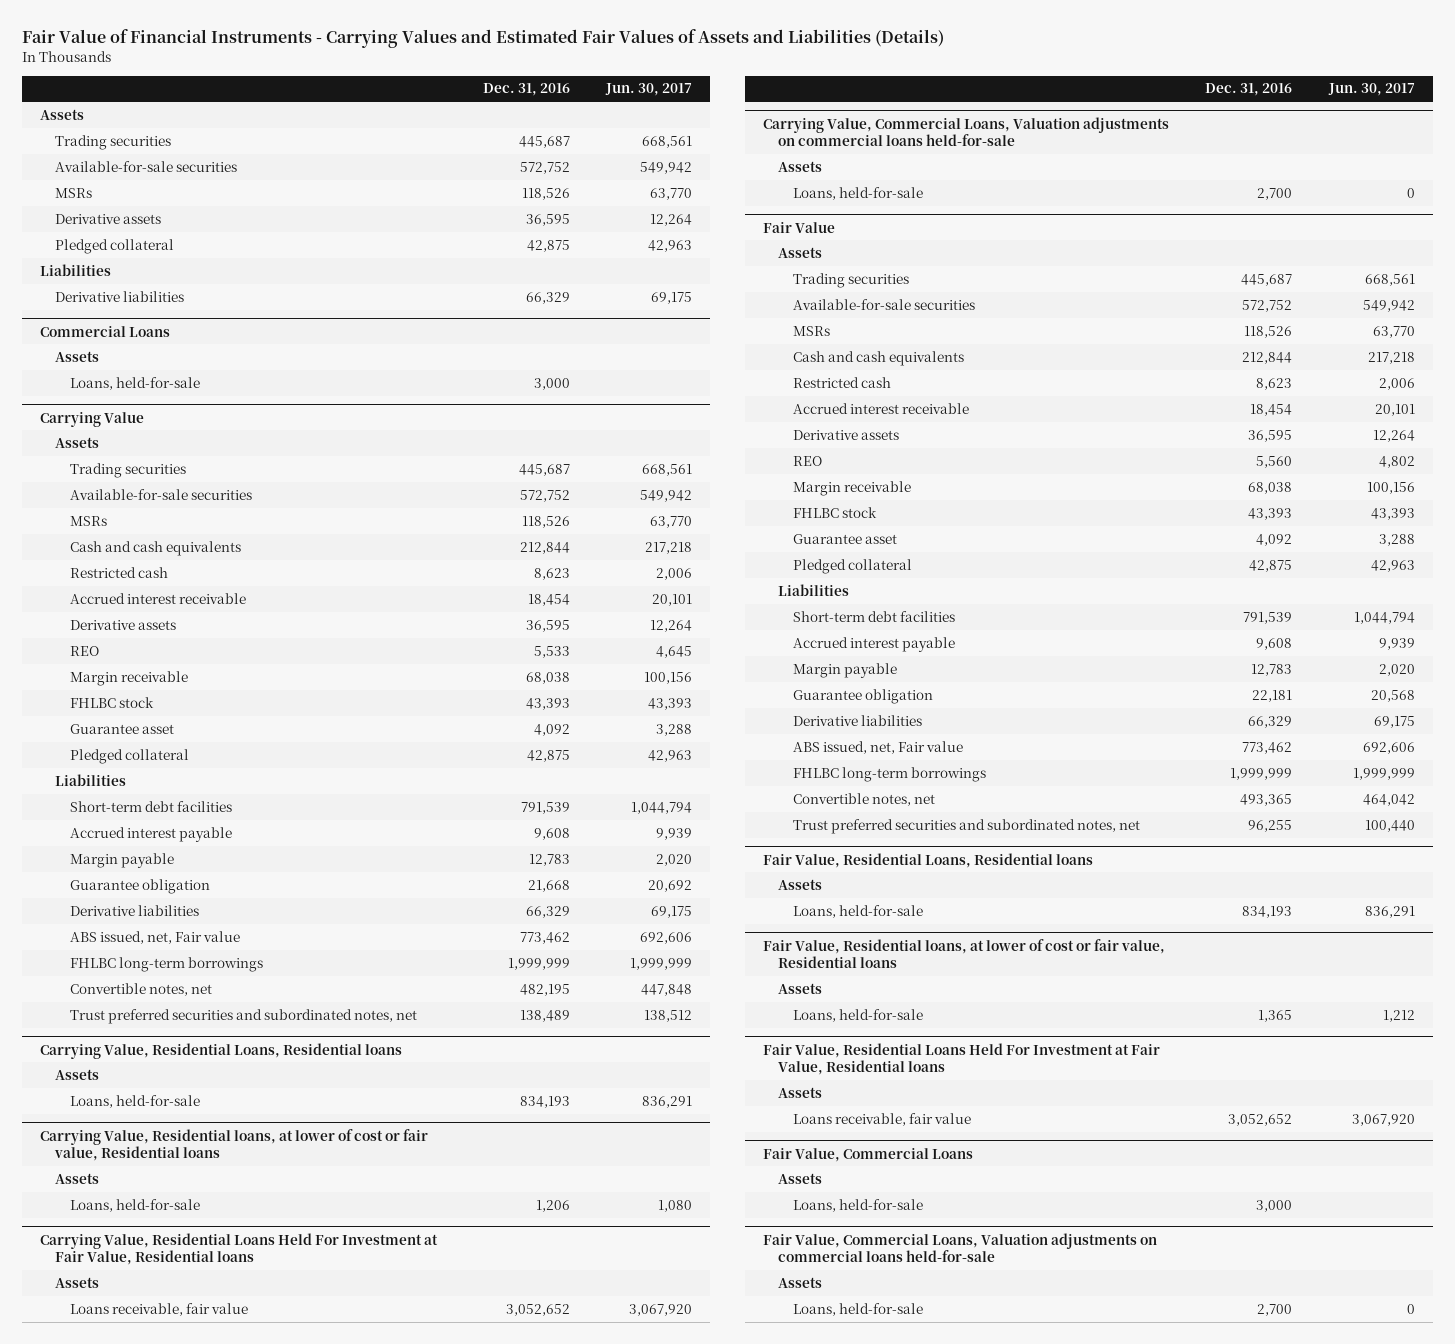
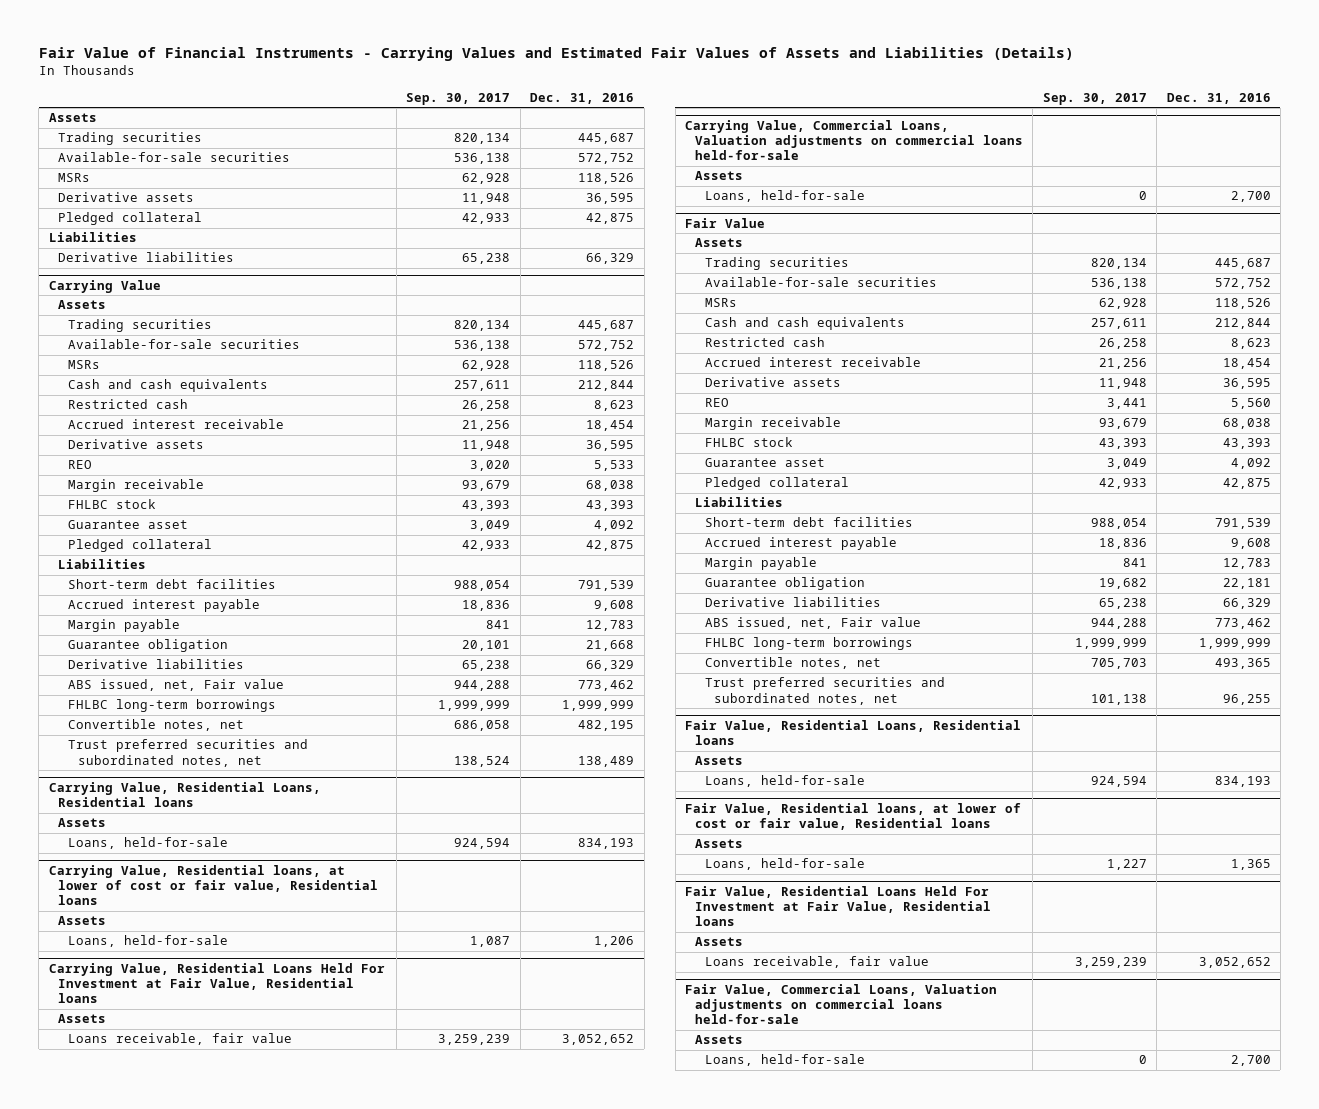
[605,83,693,97] Jun. 30, 2017 -> none
none -> [406,92,511,105] Sep. 30, 2017
[40,325,171,337] Commercial Loans -> none
[55,350,100,362] Assets -> none
[70,376,201,390] Loans, held-for-sale -> none
[762,1147,973,1162] Fair Value, Commercial Loans -> none
[777,1172,822,1184] Assets -> none
[792,1198,923,1212] Loans, held-for-sale -> none

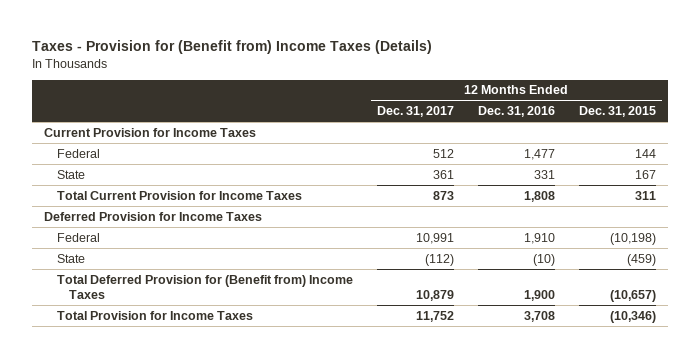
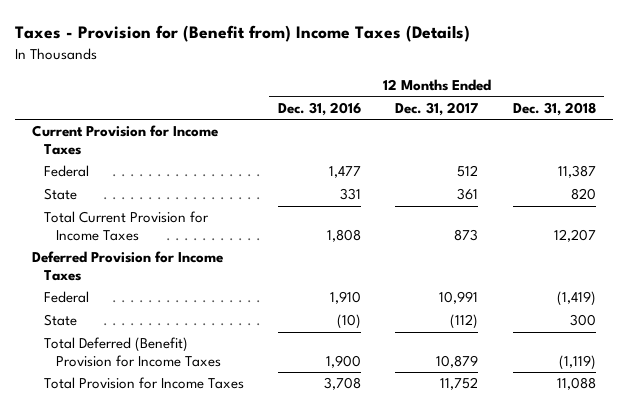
[578,106,656,118] Dec. 31, 2015 -> none
none -> [512,101,596,116] Dec. 31, 2018
[56,274,353,299] Total Deferred Provision for (Benefit from) Income Taxes -> [43,337,221,367] Total Deferred (Benefit) Provision for Income Taxes

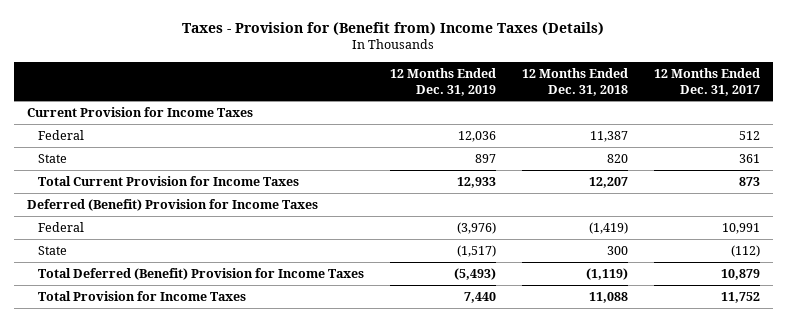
[278,101,362,116] Dec. 31, 2016 -> none
none -> [389,67,496,96] 12 Months Ended Dec. 31, 2019
[31,251,223,281] Deferred Provision for Income Taxes -> [26,198,318,211] Deferred (Benefit) Provision for Income Taxes

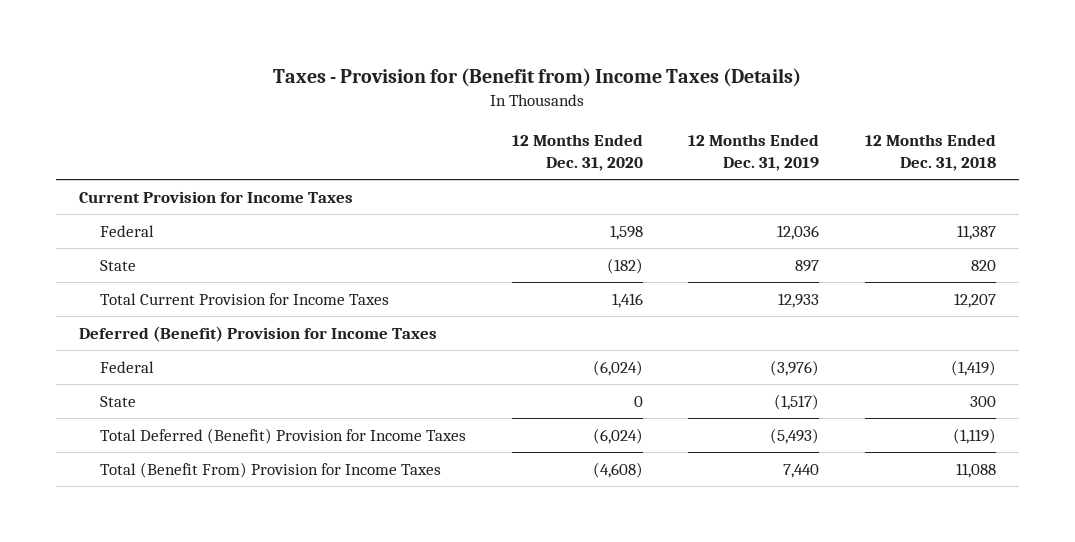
[653,67,760,96] 12 Months Ended Dec. 31, 2017 -> none
none -> [511,134,643,172] 12 Months Ended Dec. 31, 2020
[37,290,246,301] Total Provision for Income Taxes -> [100,461,442,478] Total (Benefit From) Provision for Income Taxes

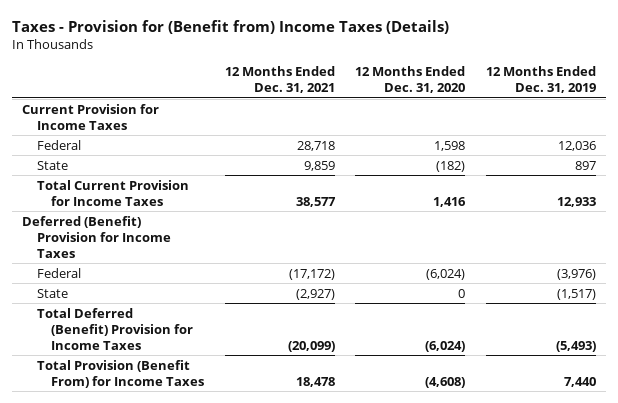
[864,134,996,172] 12 Months Ended Dec. 31, 2018 -> none
none -> [224,66,335,94] 12 Months Ended Dec. 31, 2021
[100,461,442,478] Total (Benefit From) Provision for Income Taxes -> [36,359,204,388] Total Provision (Benefit From) for Income Taxes

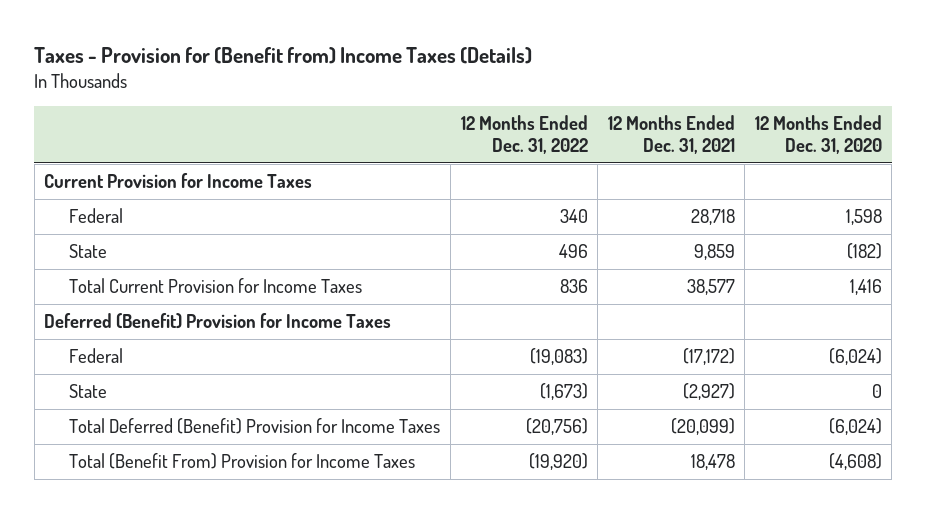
[485,66,596,94] 12 Months Ended Dec. 31, 2019 -> none
none -> [460,115,588,154] 12 Months Ended Dec. 31, 2022
[36,359,204,388] Total Provision (Benefit From) for Income Taxes -> [69,453,416,470] Total (Benefit From) Provision for Income Taxes

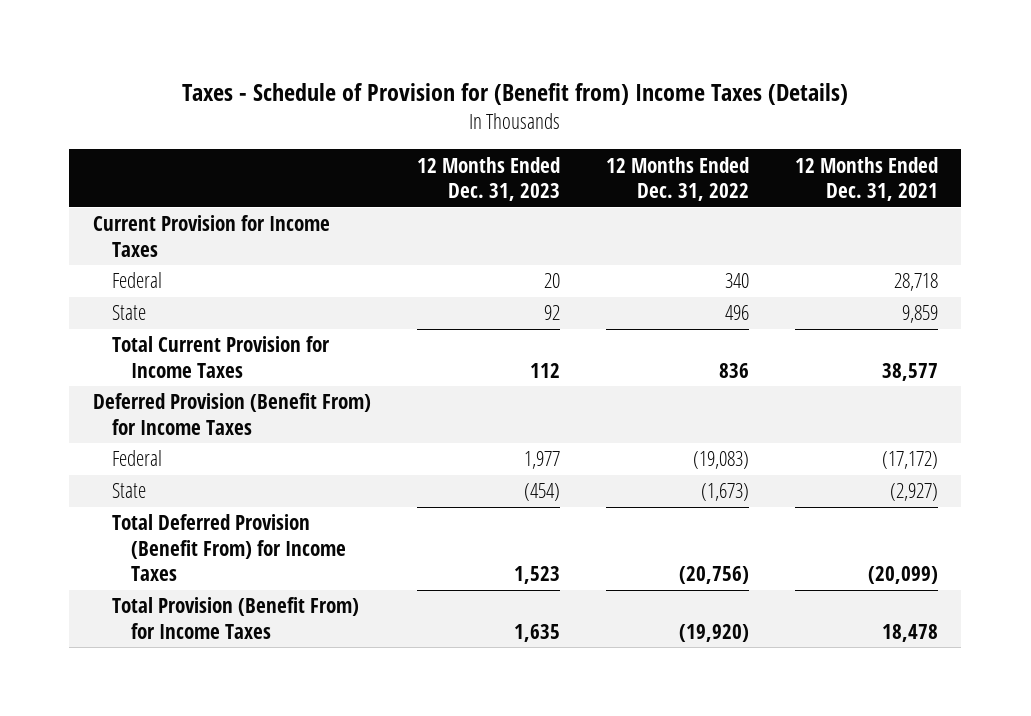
[34,46,533,64] Taxes - Provision for (Benefit from) Income Taxes (Details) -> [182,83,849,106] Taxes - Schedule of Provision for (Benefit from) Income Taxes (Details)
[754,115,882,154] 12 Months Ended Dec. 31, 2020 -> none
none -> [416,156,560,201] 12 Months Ended Dec. 31, 2023
[44,313,392,330] Deferred (Benefit) Provision for Income Taxes -> [92,393,371,435] Deferred Provision (Benefit From) for Income Taxes
[69,418,441,435] Total Deferred (Benefit) Provision for Income Taxes -> [111,514,346,581] Total Deferred Provision (Benefit From) for Income Taxes
[69,453,416,470] Total (Benefit From) Provision for Income Taxes -> [111,597,359,639] Total Provision (Benefit From) for Income Taxes

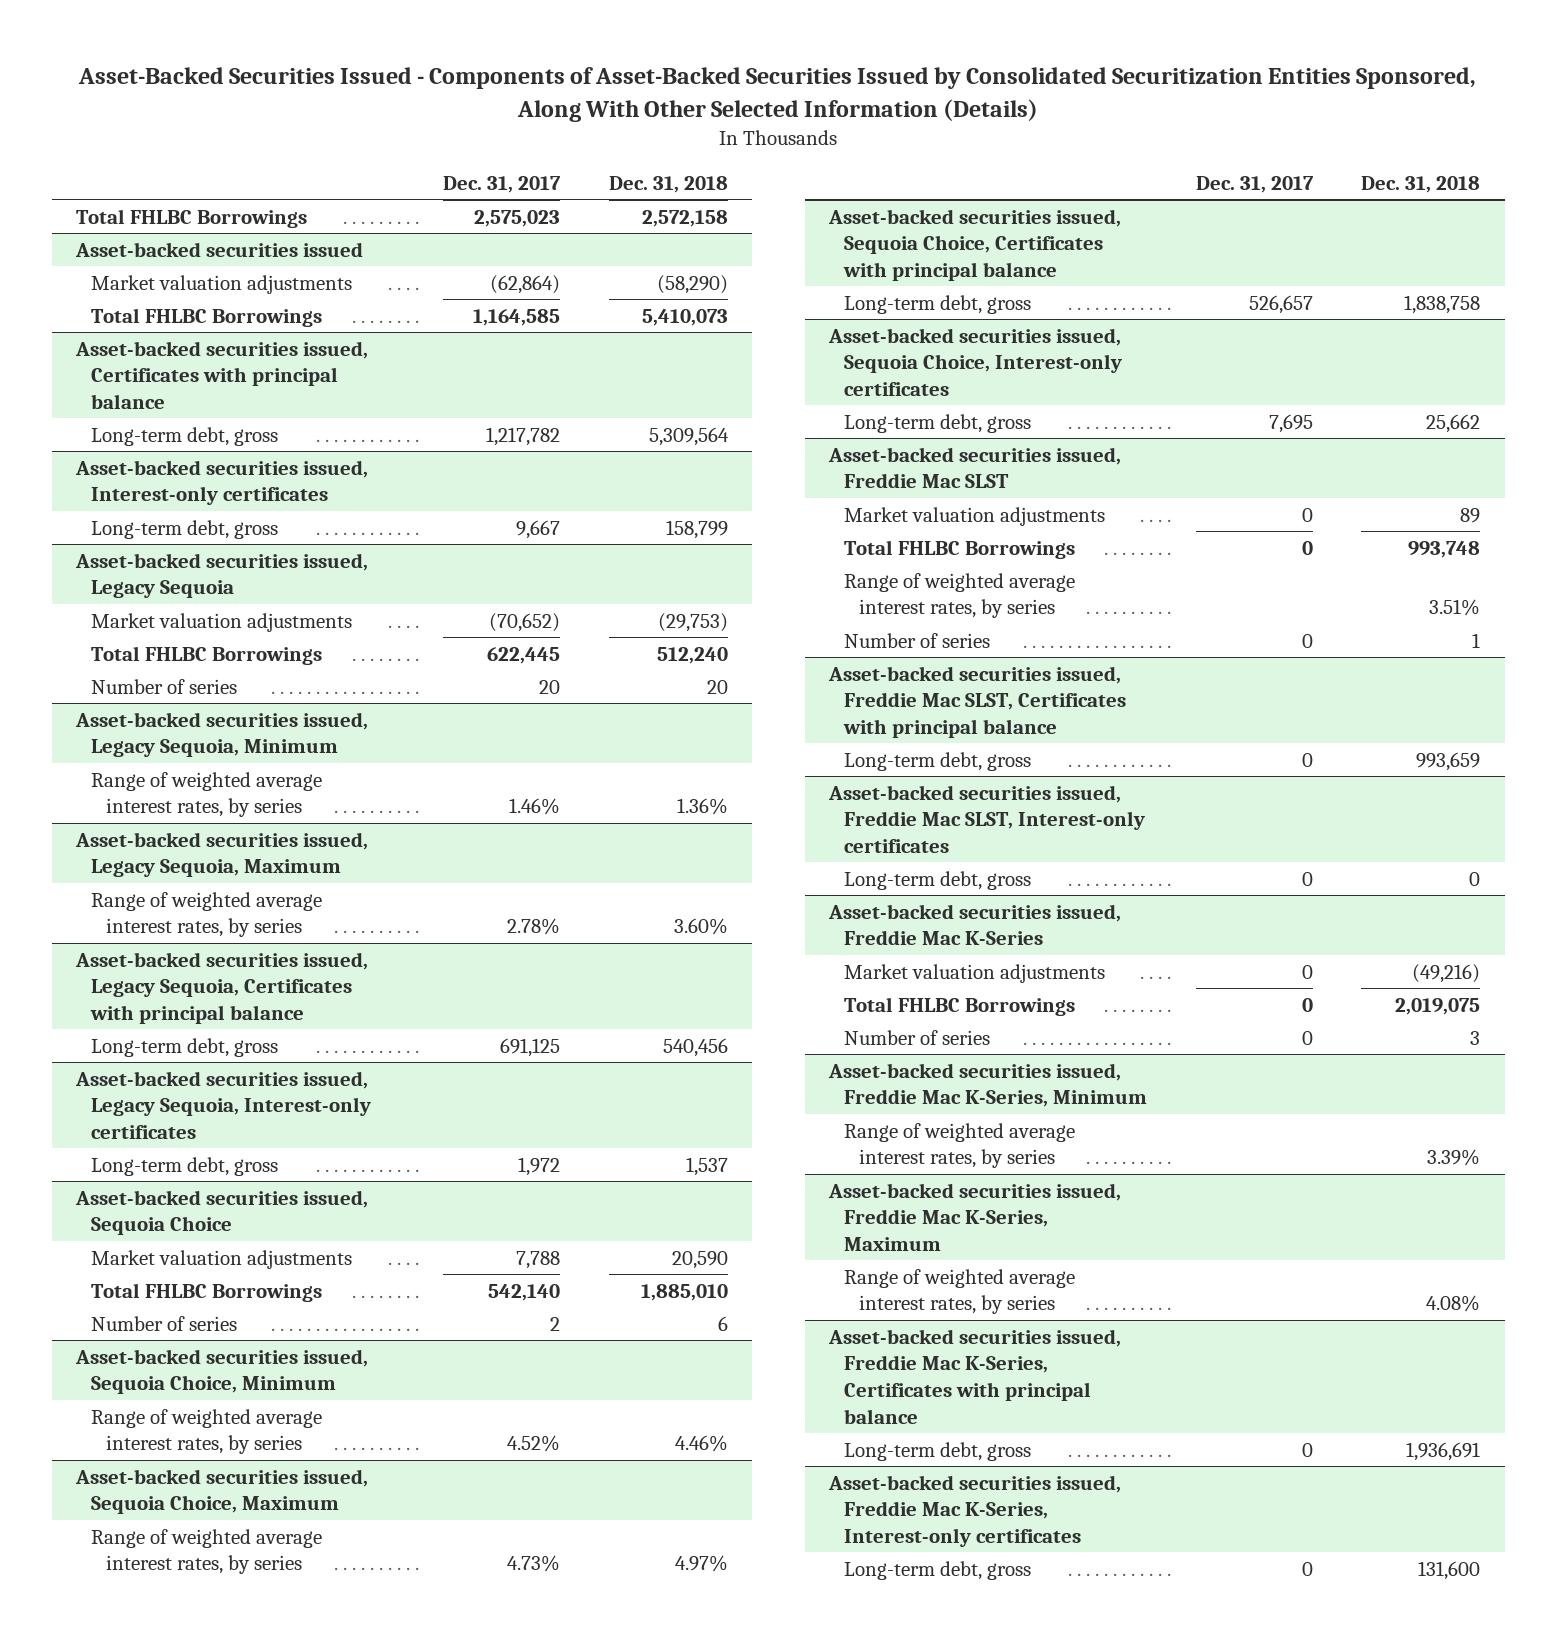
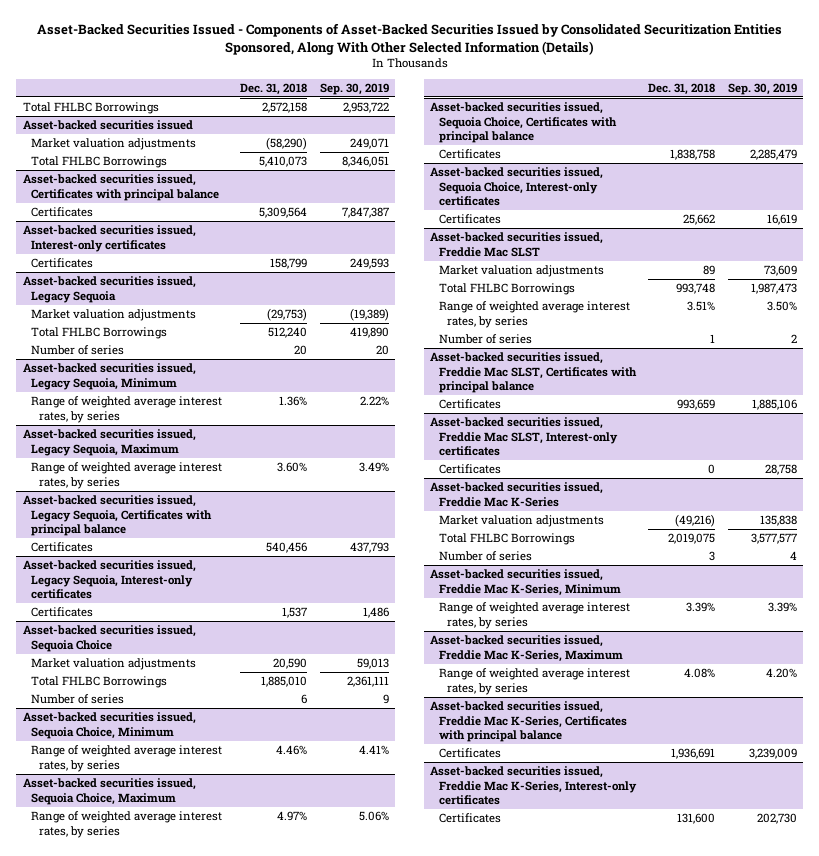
[442,175,561,193] Dec. 31, 2017 -> none
none -> [320,82,390,95] Sep. 30, 2019
[91,426,279,446] Long-term debt, gross -> [30,207,93,218] Certificates
[91,519,279,539] Long-term debt, gross -> [30,258,93,269] Certificates
[91,1037,279,1057] Long-term debt, gross -> [30,542,93,553] Certificates
[91,1156,279,1176] Long-term debt, gross -> [30,607,93,618] Certificates
[843,294,1031,314] Long-term debt, gross -> [438,149,501,160] Certificates
[843,413,1031,433] Long-term debt, gross -> [438,214,501,225] Certificates
[843,751,1031,771] Long-term debt, gross -> [438,399,501,410] Certificates
[843,870,1031,890] Long-term debt, gross -> [438,464,501,475] Certificates
[843,1441,1031,1461] Long-term debt, gross -> [438,748,501,759] Certificates
[843,1560,1031,1580] Long-term debt, gross -> [438,813,501,824] Certificates

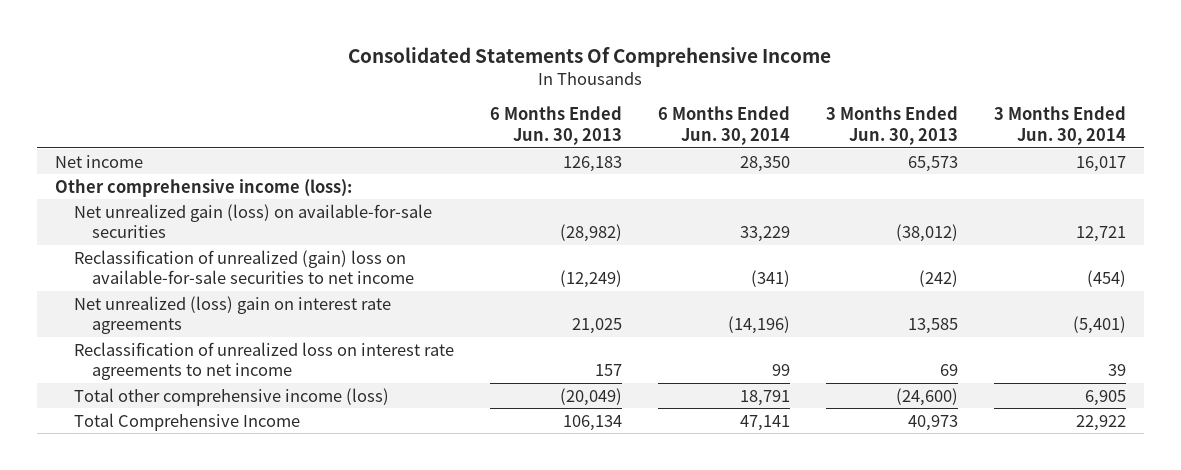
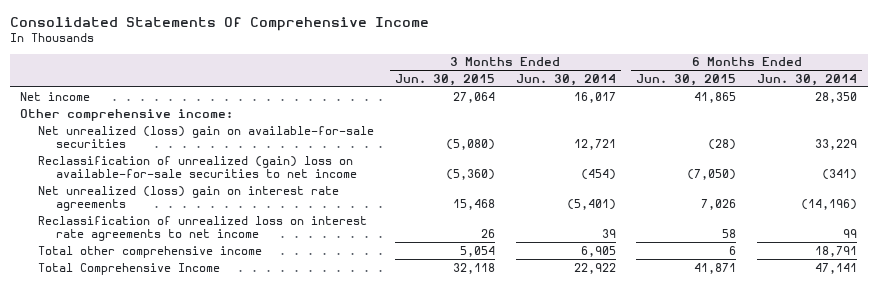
[489,106,622,146] 6 Months Ended Jun. 30, 2013 -> none
[825,106,958,146] 3 Months Ended Jun. 30, 2013 -> none
none -> [394,73,495,86] Jun. 30, 2015
none -> [636,73,737,86] Jun. 30, 2015
[55,178,353,197] Other comprehensive income (loss): -> [20,108,234,121] Other comprehensive income:
[73,203,432,239] Net unrealized gain (loss) on available-for-sale securities -> [37,125,374,148] Net unrealized (loss) gain on available-for-sale securities
[73,387,389,406] Total other comprehensive income (loss) -> [37,245,262,258] Total other comprehensive income

